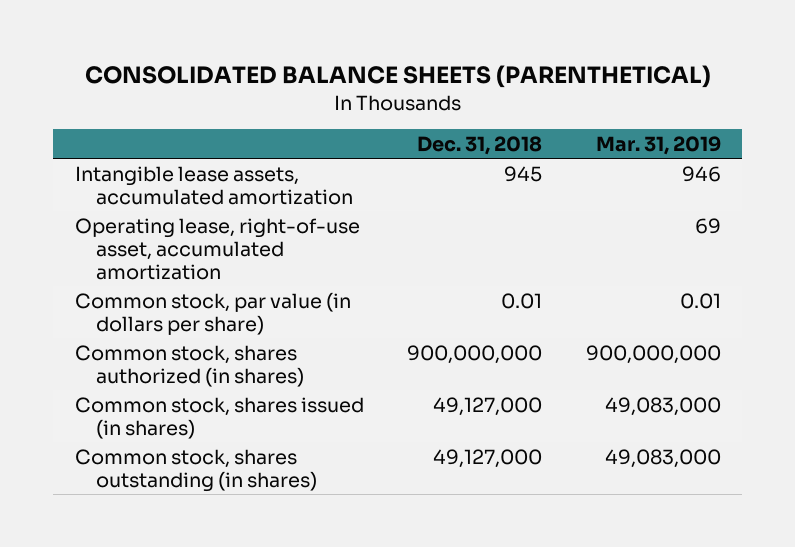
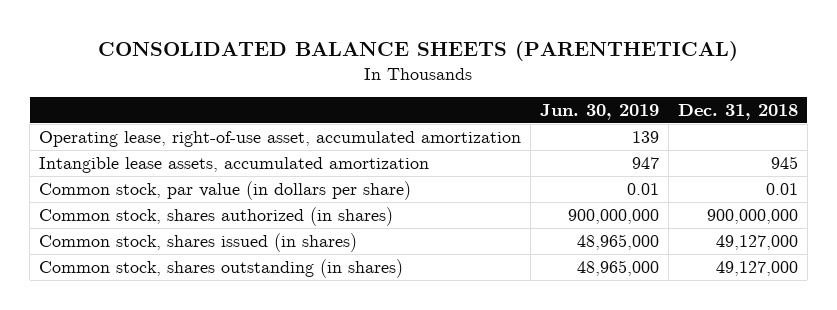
[595,135,721,155] Mar. 31, 2019 -> none
none -> [539,103,659,120] Jun. 30, 2019
[74,165,354,205] Intangible lease assets, accumulated amortization -> [39,156,430,173] Intangible lease assets, accumulated amortization

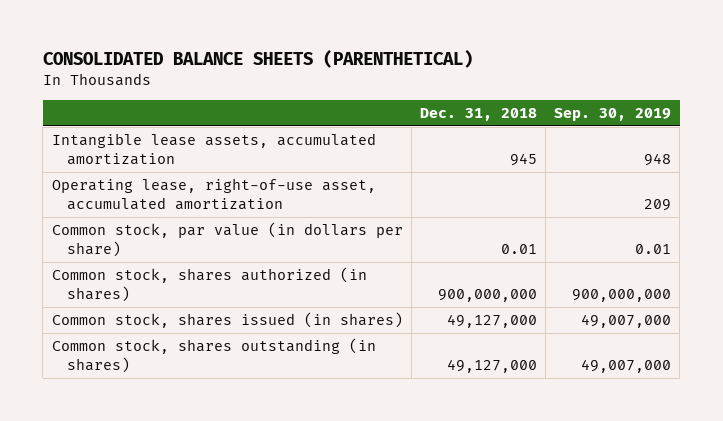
[539,103,659,120] Jun. 30, 2019 -> none
none -> [554,107,672,121] Sep. 30, 2019
[39,130,522,147] Operating lease, right-of-use asset, accumulated amortization -> [51,178,376,210] Operating lease, right-of-use asset, accumulated amortization

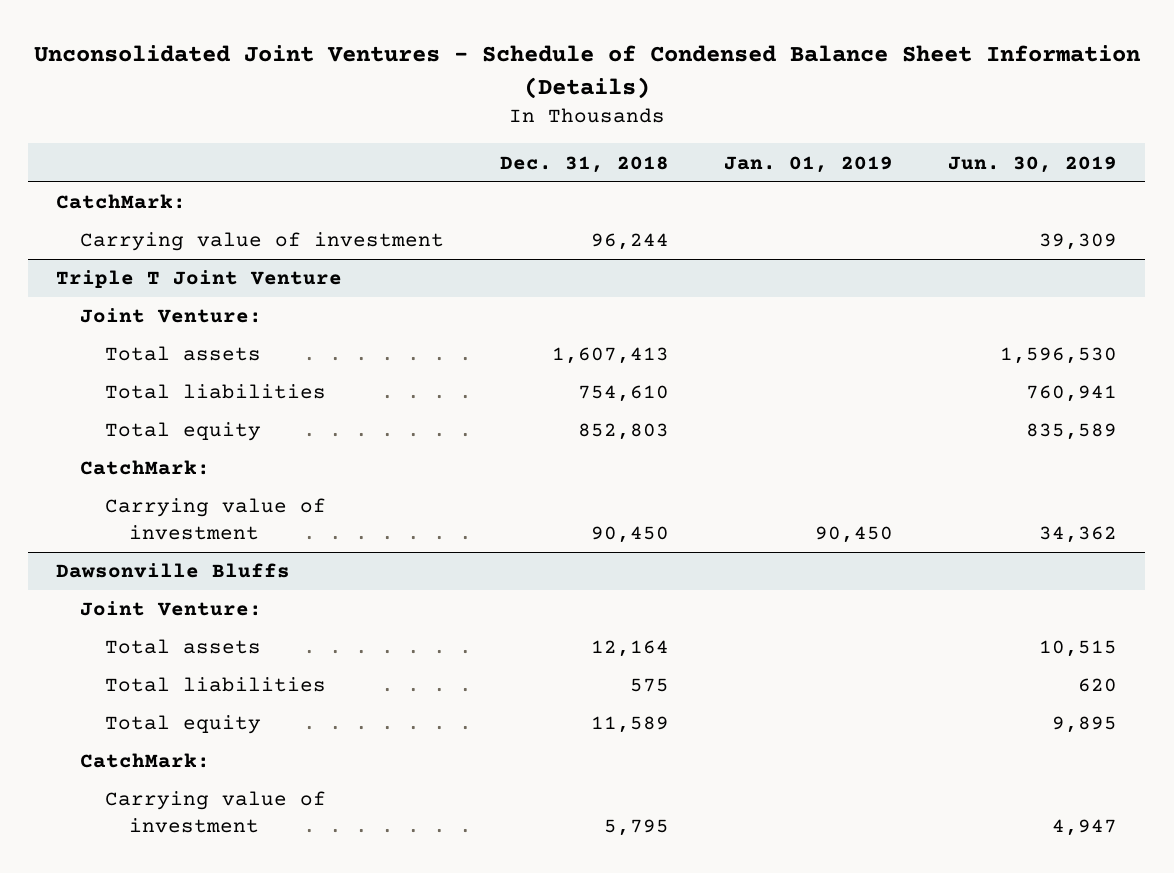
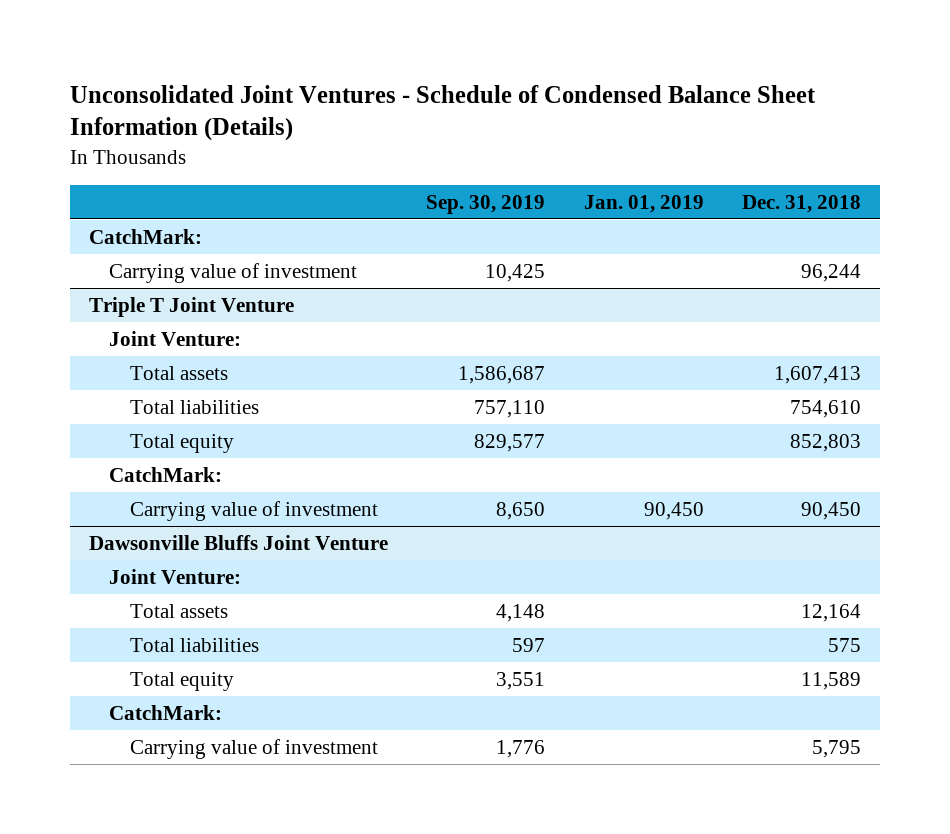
[948,155,1118,173] Jun. 30, 2019 -> none
none -> [426,194,546,214] Sep. 30, 2019
[56,563,291,579] Dawsonville Bluffs -> [88,534,388,550] Dawsonville Bluffs Joint Venture

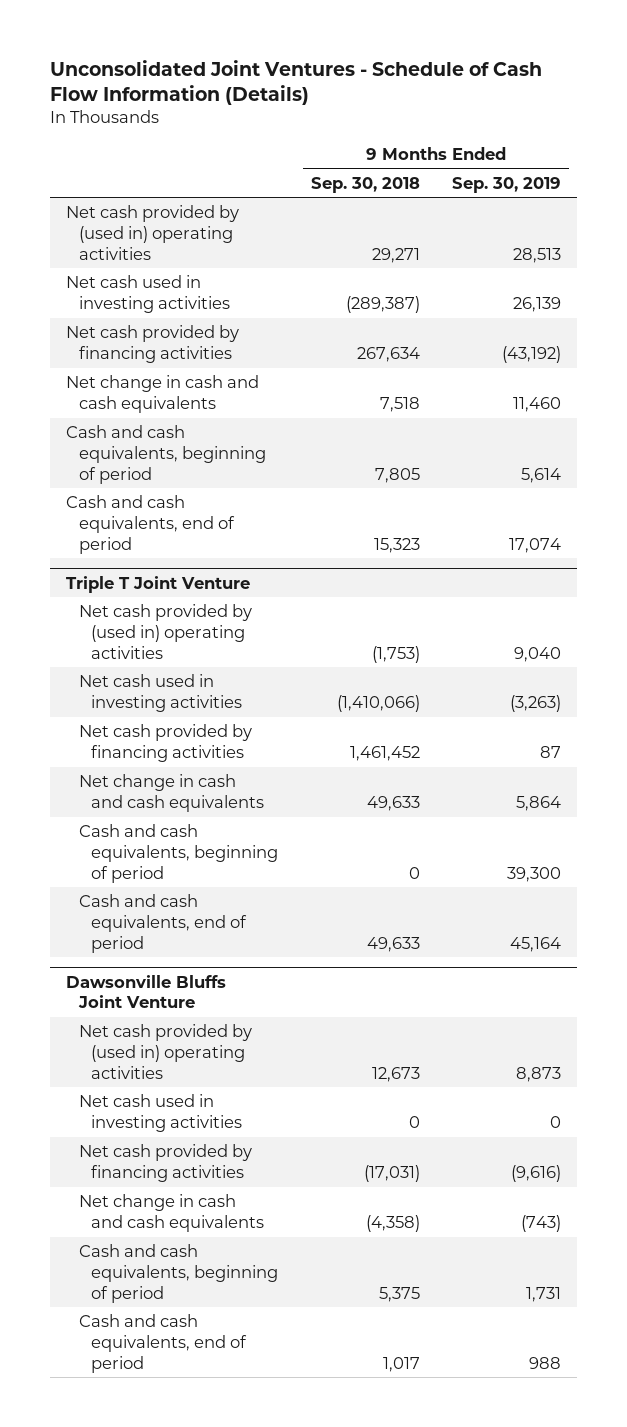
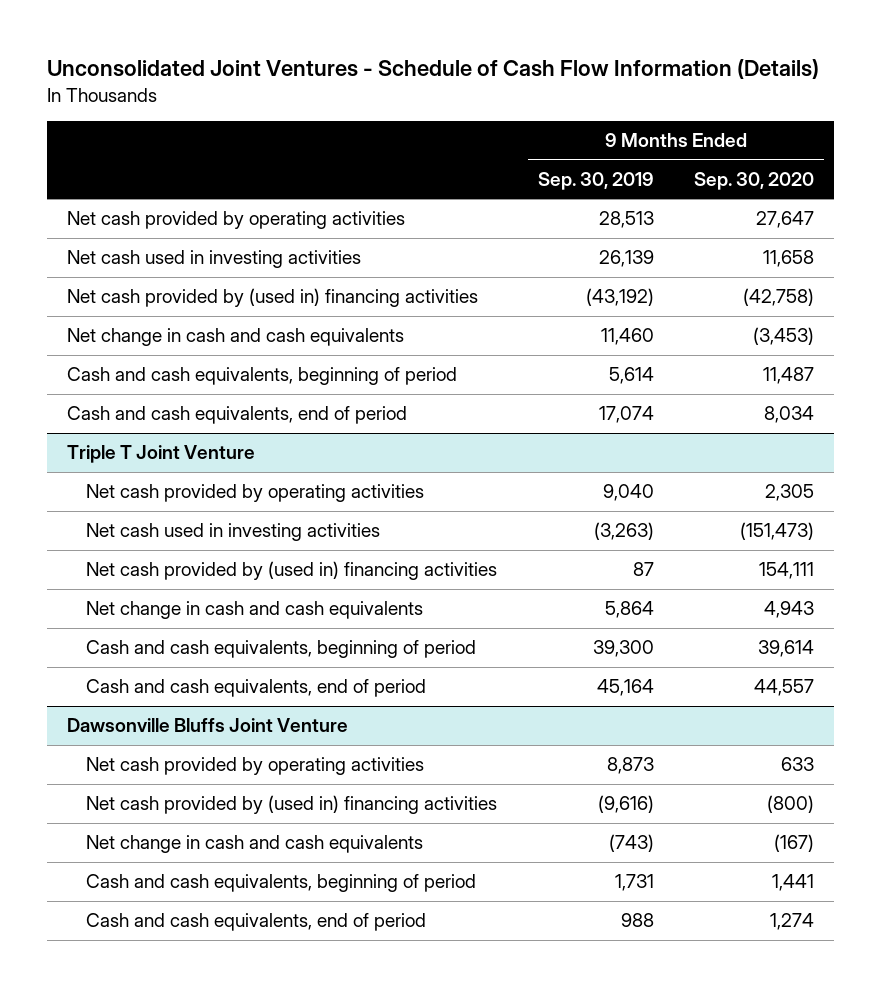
[310,176,420,193] Sep. 30, 2018 -> none
none -> [693,171,814,190] Sep. 30, 2020
[66,205,240,260] Net cash provided by (used in) operating activities -> [66,211,405,230] Net cash provided by operating activities
[66,325,240,363] Net cash provided by financing activities -> [66,288,478,308] Net cash provided by (used in) financing activities
[78,604,252,659] Net cash provided by (used in) operating activities -> [86,484,425,503] Net cash provided by operating activities
[78,724,252,762] Net cash provided by financing activities -> [86,561,498,581] Net cash provided by (used in) financing activities
[78,1094,243,1132] Net cash used in investing activities -> none
[78,1024,252,1079] Net cash provided by (used in) operating activities -> [86,757,425,776] Net cash provided by operating activities
[78,1144,252,1182] Net cash provided by financing activities -> [86,795,498,815] Net cash provided by (used in) financing activities

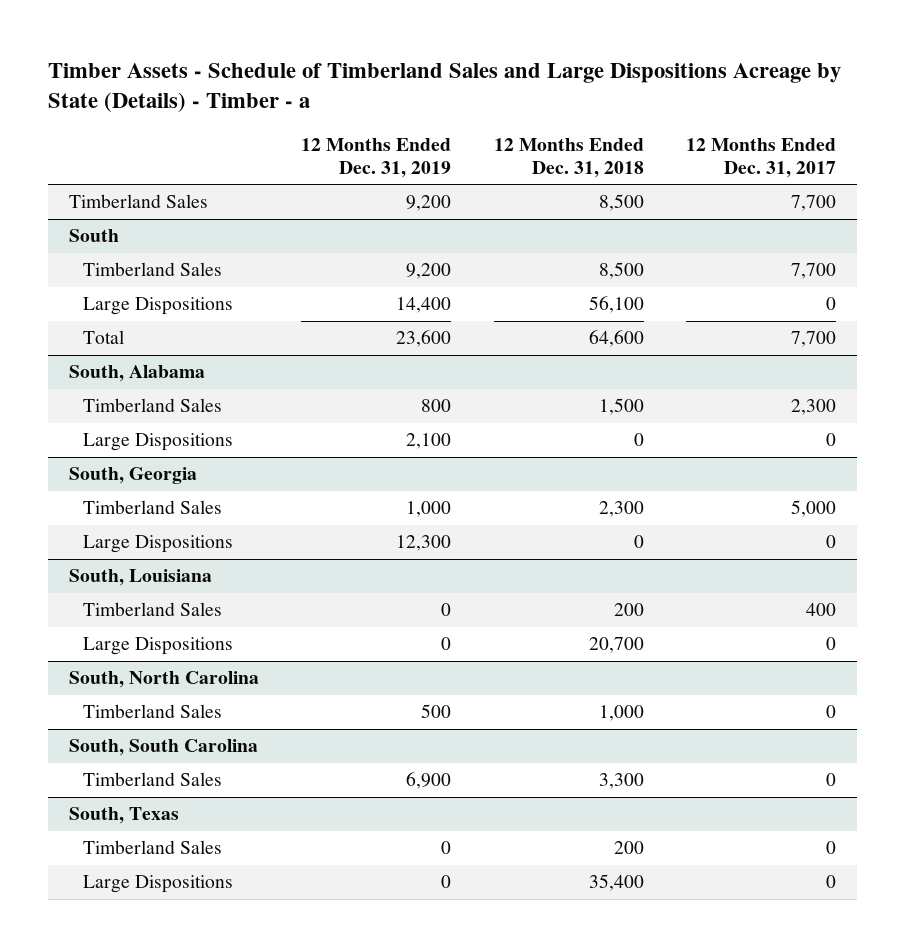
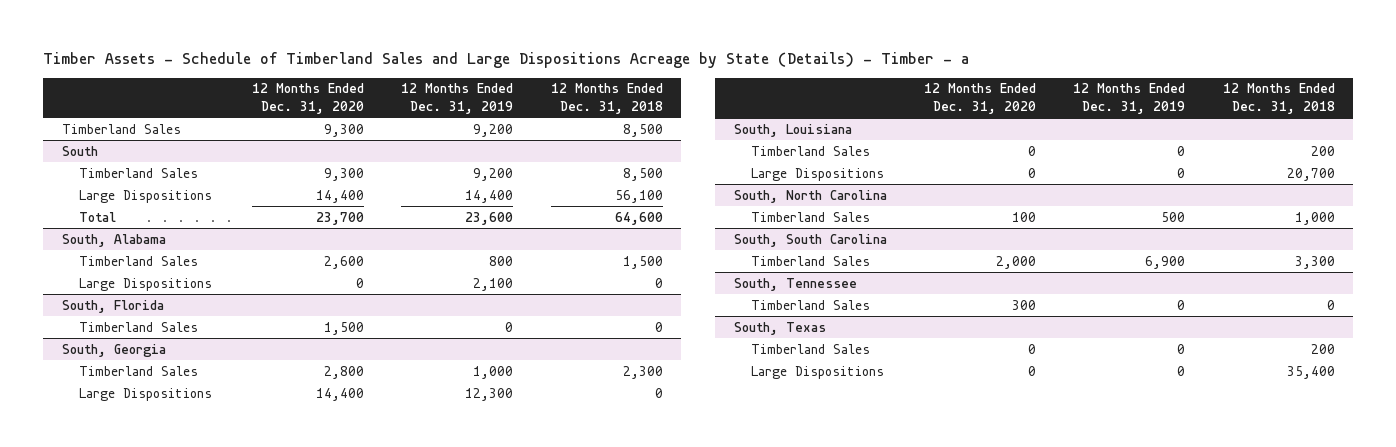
[686,137,837,179] 12 Months Ended Dec. 31, 2017 -> none
none -> [252,83,365,114] 12 Months Ended Dec. 31, 2020
none -> [61,299,164,313] South, Florida
none -> [79,321,199,332] Timberland Sales
none -> [733,277,857,291] South, Tennessee
none -> [751,299,871,310] Timberland Sales

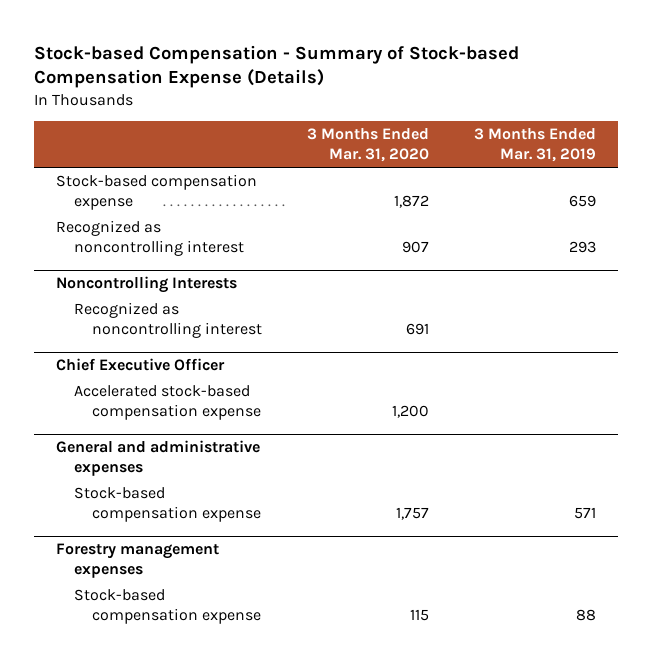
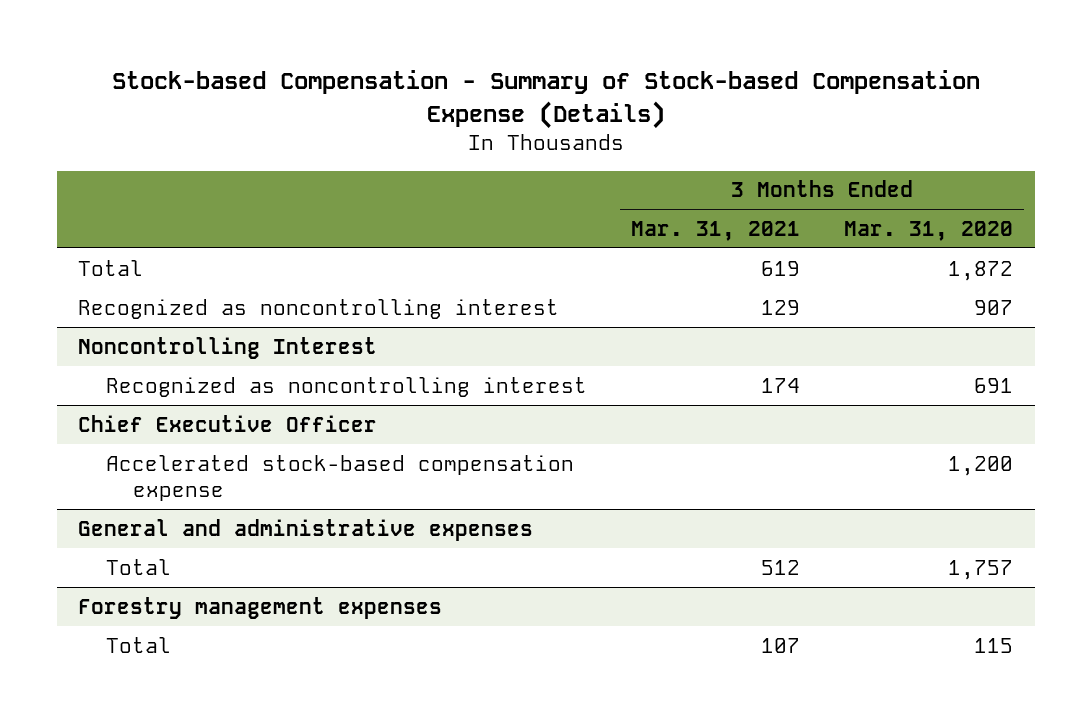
[474,128,597,163] 3 Months Ended Mar. 31, 2019 -> none
none -> [630,220,800,241] Mar. 31, 2021
[56,174,258,211] Stock-based compensation expense -> [78,259,144,276] Total
[56,276,238,294] Noncontrolling Interests -> [78,336,378,359] Noncontrolling Interest
[74,487,262,523] Stock-based compensation expense -> [105,558,171,575] Total
[74,589,262,625] Stock-based compensation expense -> [105,636,171,653] Total

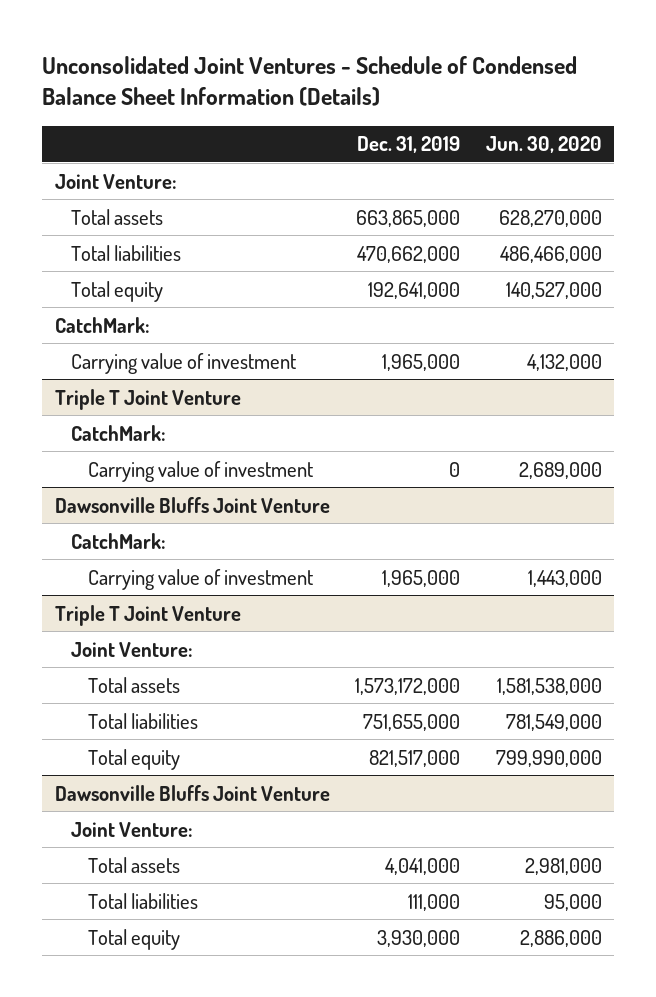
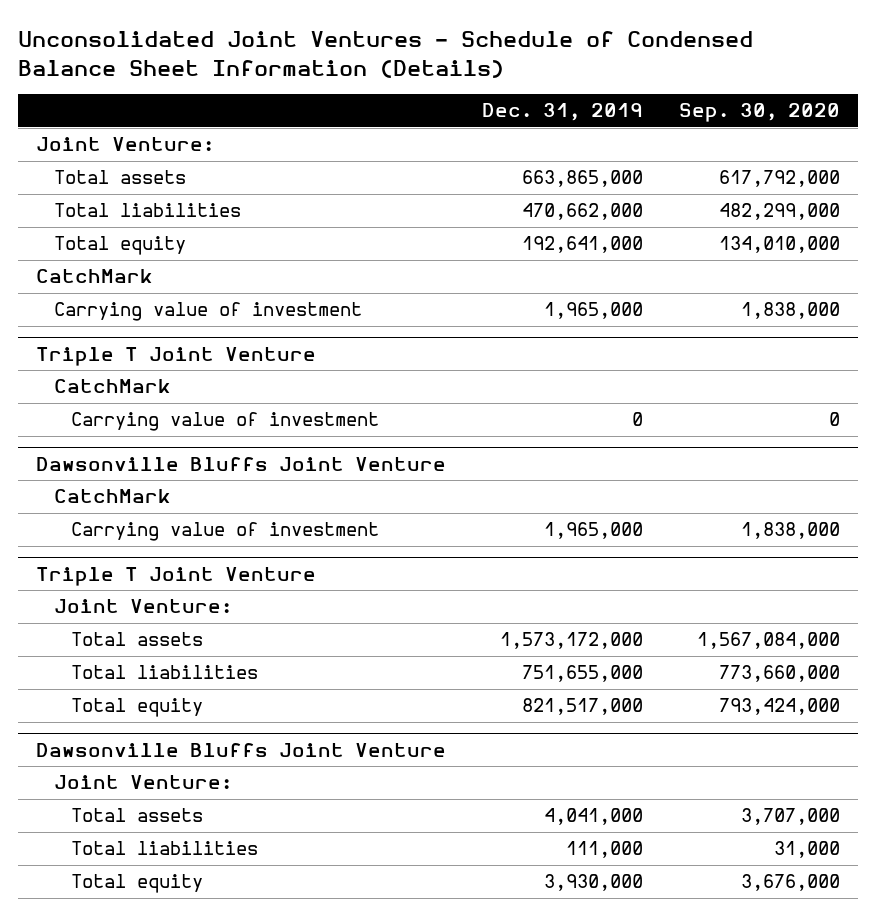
[485,136,602,154] Jun. 30, 2020 -> none
none -> [679,103,841,123] Sep. 30, 2020
[54,316,150,333] CatchMark: -> [36,269,154,284] CatchMark
[71,424,167,441] CatchMark: -> [53,379,171,394] CatchMark
[71,532,167,549] CatchMark: -> [53,489,171,504] CatchMark

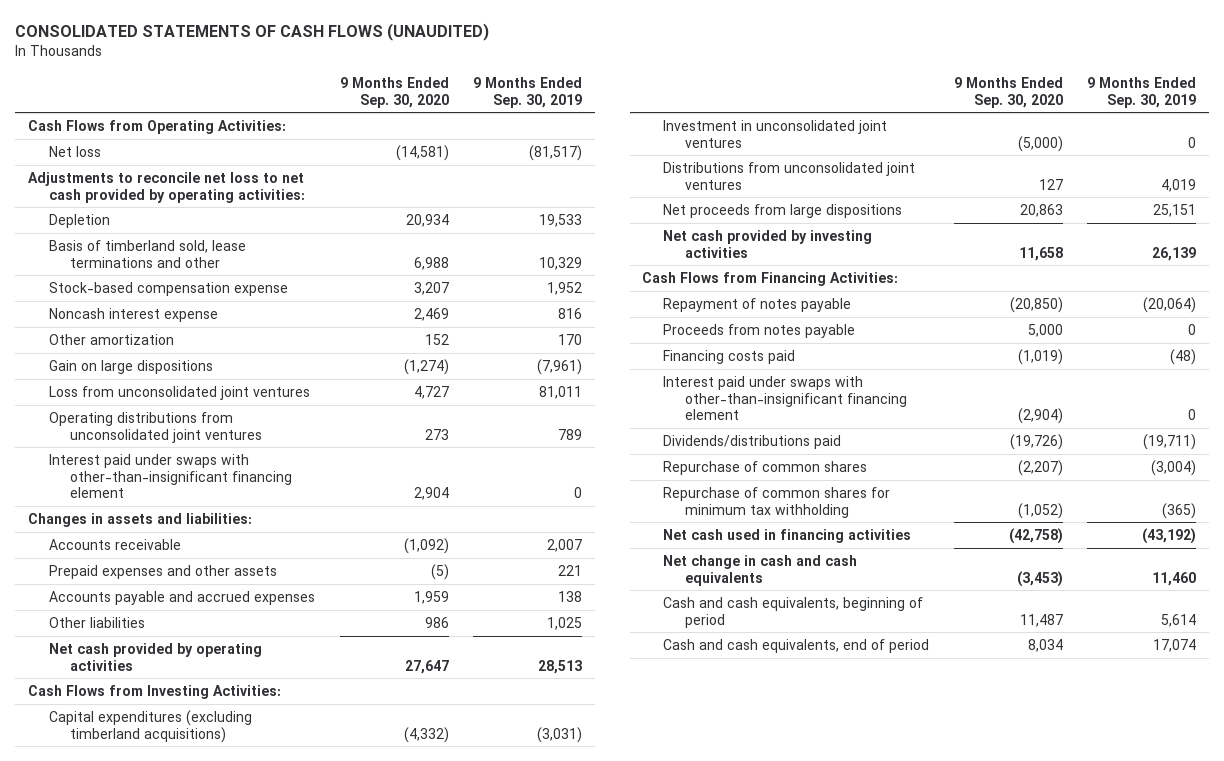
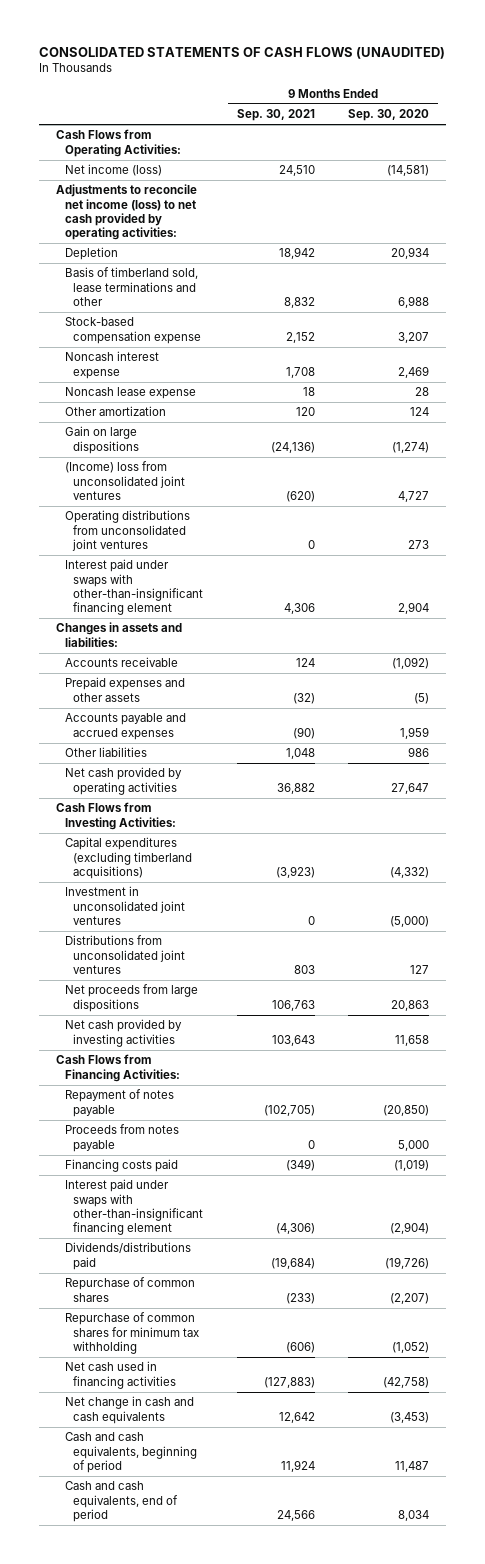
[473,76,583,108] 9 Months Ended Sep. 30, 2019 -> none
none -> [236,109,315,122] Sep. 30, 2021
[49,145,102,157] Net loss -> [64,164,162,177] Net income (loss)
[27,171,306,203] Adjustments to reconcile net loss to net cash provided by operating activities: -> [56,184,198,241] Adjustments to reconcile net income (loss) to net cash provided by operating activities:
none -> [64,387,196,400] Noncash lease expense
[424,333,449,345] 152 -> [410,407,430,417] 124
[49,385,311,400] Loss from unconsolidated joint ventures -> [64,461,186,500] (Income) loss from unconsolidated joint ventures

